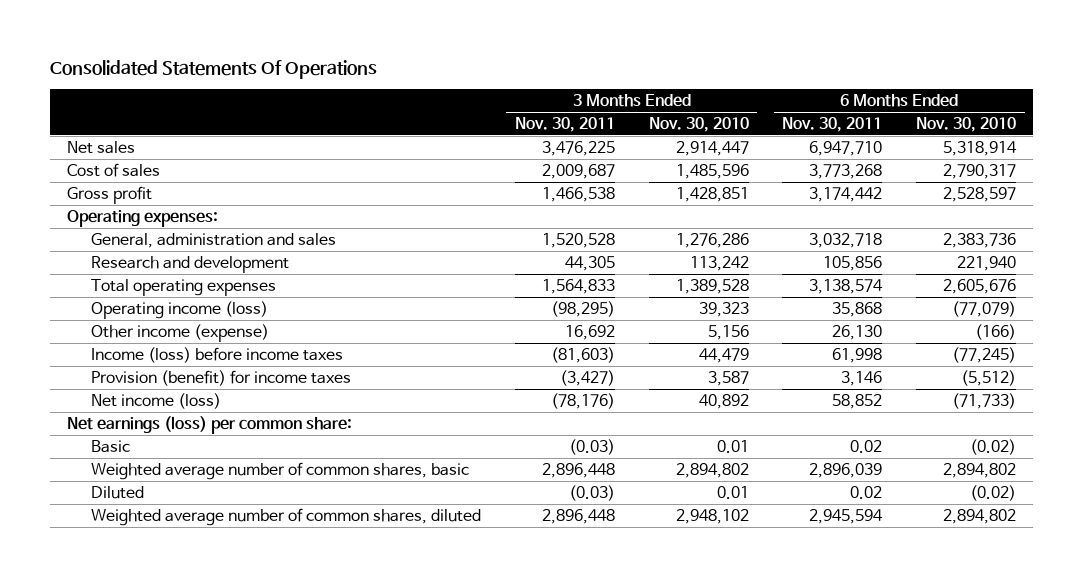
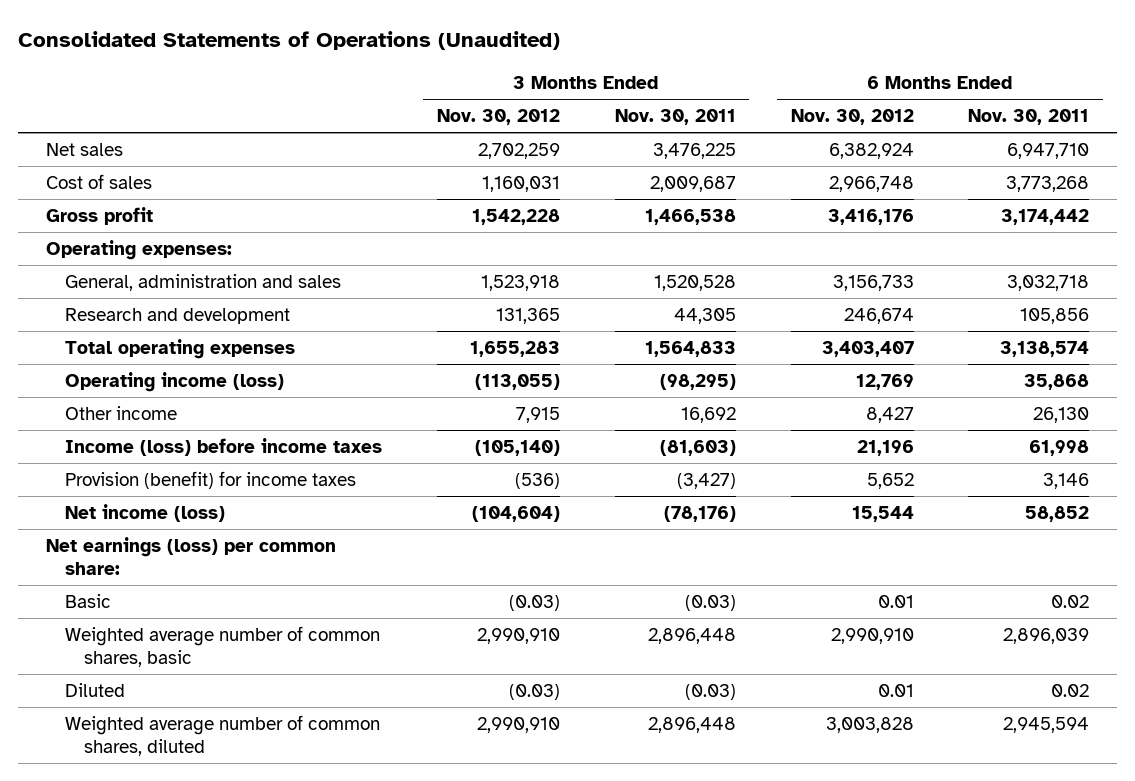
[50,60,378,80] Consolidated Statements Of Operations -> [18,31,561,51] Consolidated Statements of Operations (Unaudited)
[648,116,749,132] Nov. 30, 2010 -> none
[916,116,1017,132] Nov. 30, 2010 -> none
none -> [436,109,560,126] Nov. 30, 2012
none -> [790,109,914,126] Nov. 30, 2012
[91,323,270,342] Other income (expense) -> [64,405,177,420] Other income

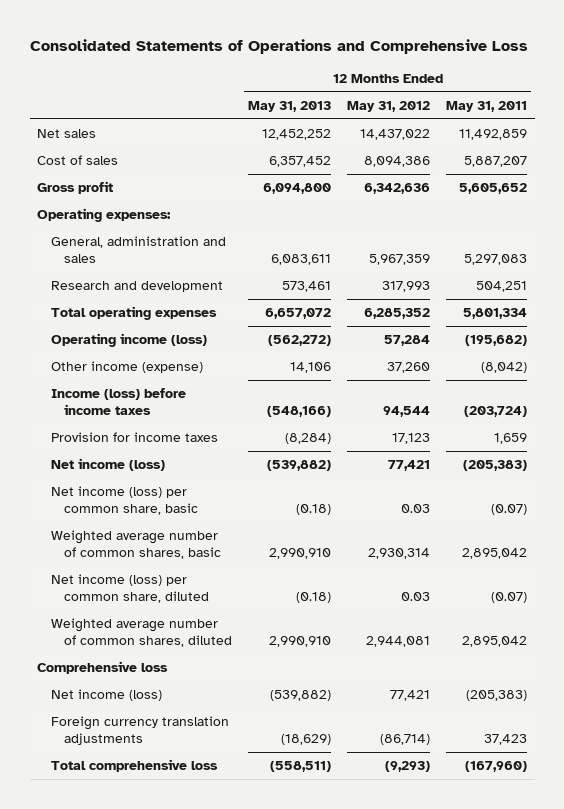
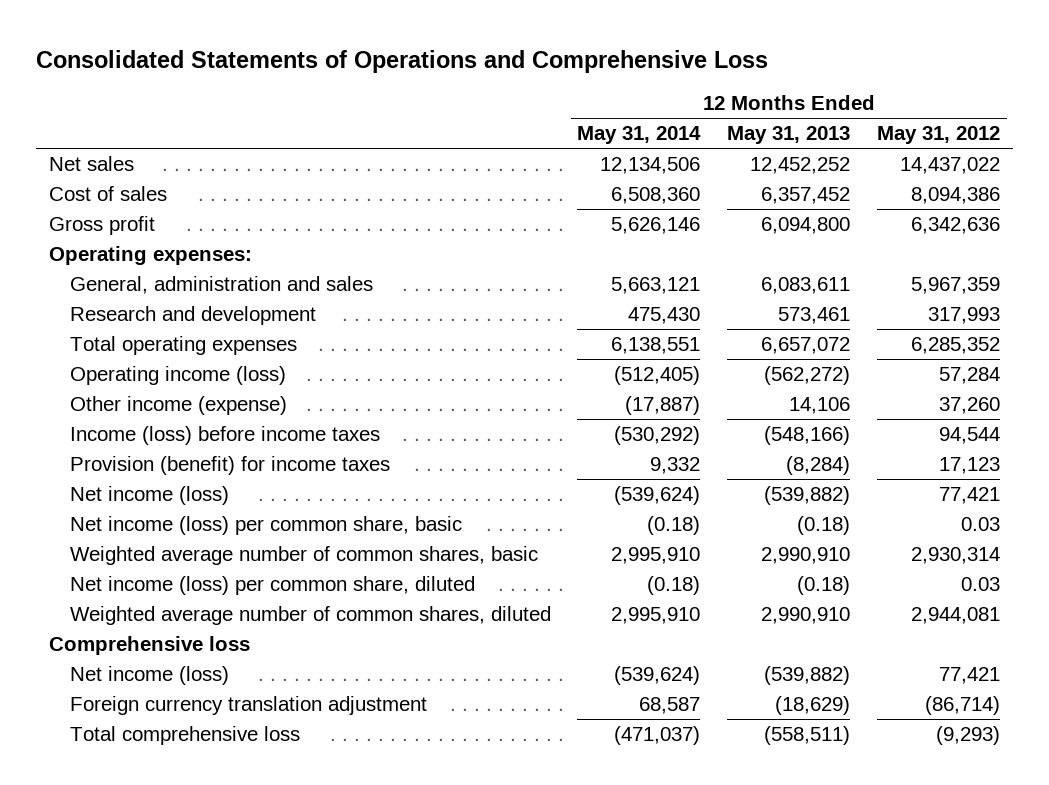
[445,100,527,112] May 31, 2011 -> none
none -> [577,126,702,145] May 31, 2014
[50,432,218,443] Provision for income taxes -> [69,456,390,476] Provision (benefit) for income taxes
[50,716,229,746] Foreign currency translation adjustments -> [69,696,427,716] Foreign currency translation adjustment

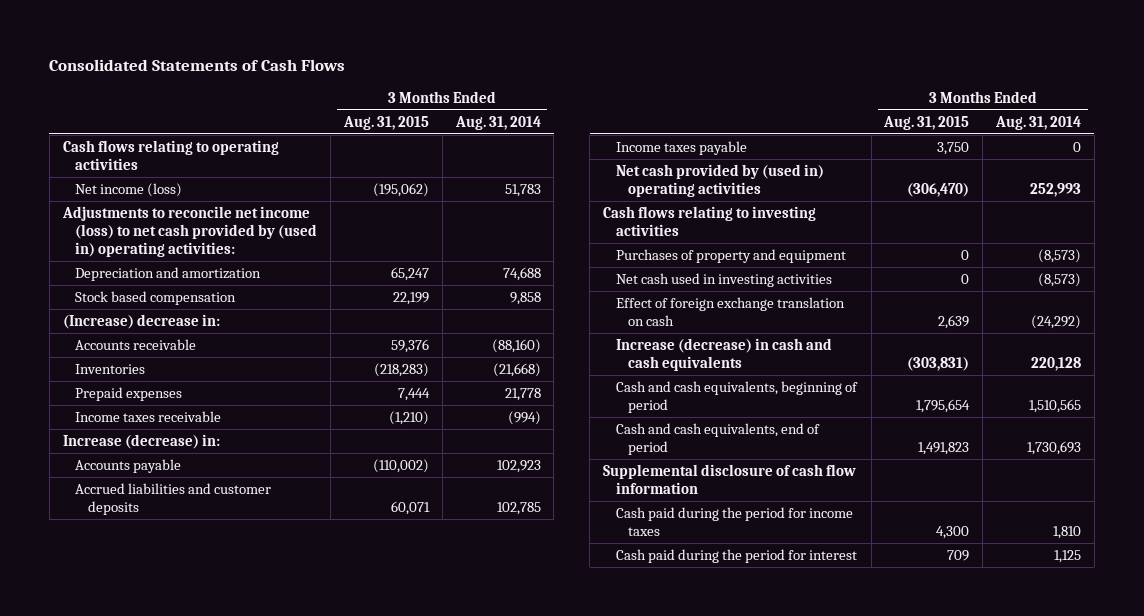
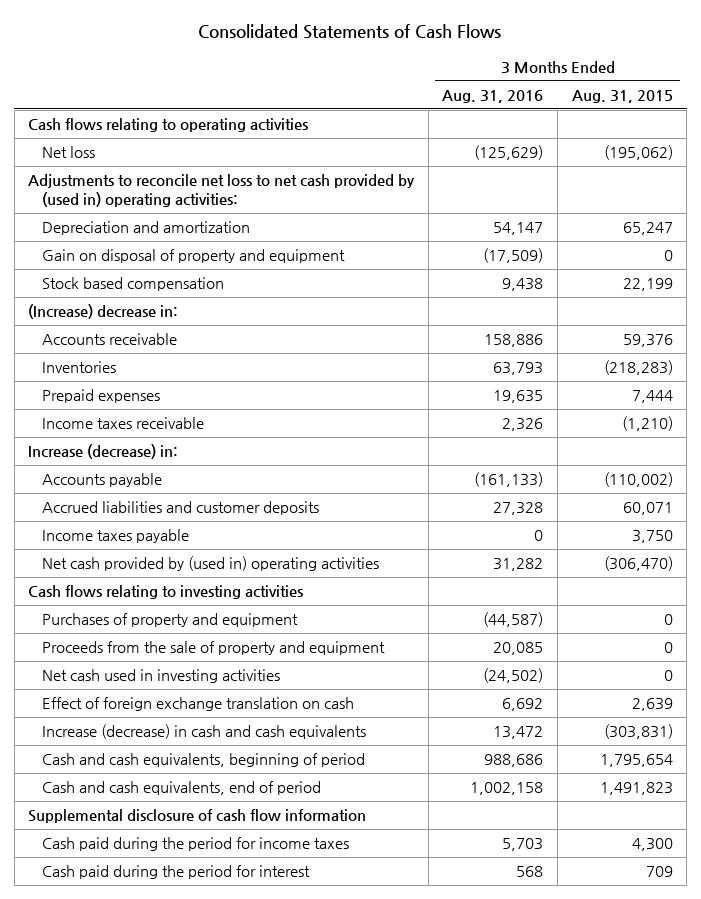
[454,115,541,130] Aug. 31, 2014 -> none
none -> [442,89,544,103] Aug. 31, 2016
[75,182,183,197] Net income (loss) -> [41,146,95,159] Net loss
[61,205,318,257] Adjustments to reconcile net income (loss) to net cash provided by (used in) operating activities: -> [28,174,416,207] Adjustments to reconcile net loss to net cash provided by (used in) operating activities:
none -> [41,249,345,264] Gain on disposal of property and equipment
none -> [41,641,385,656] Proceeds from the sale of property and equipment

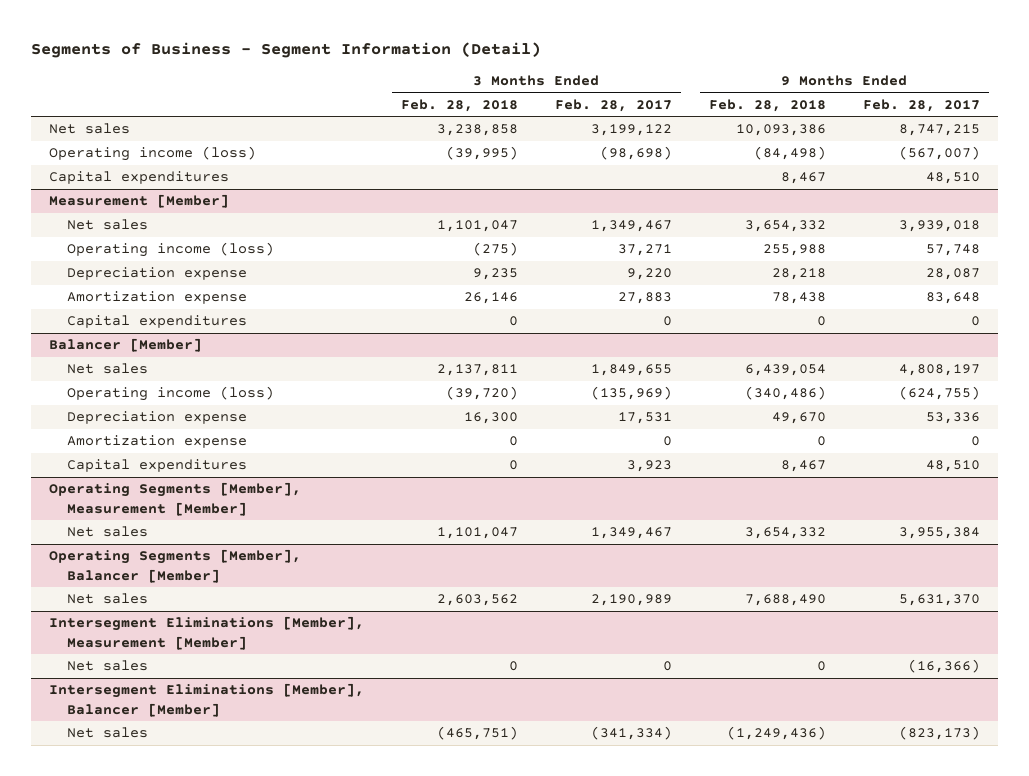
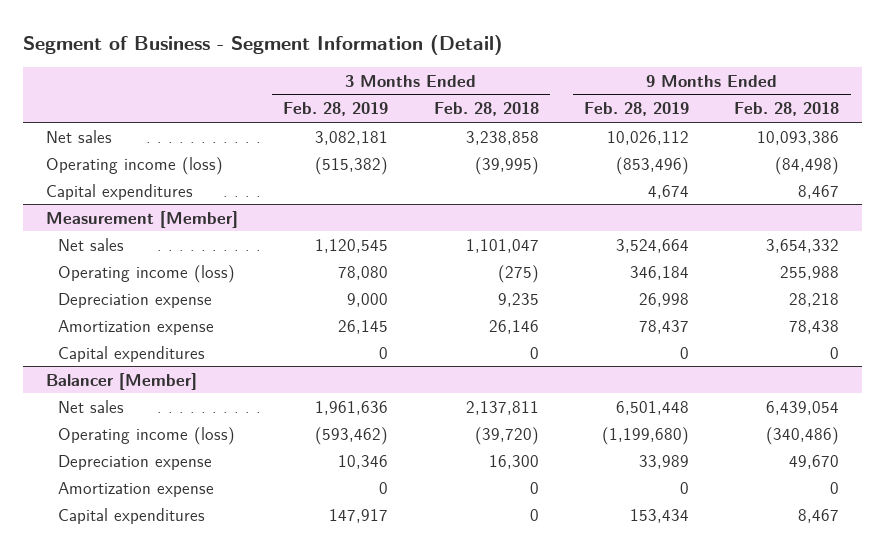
[30,41,541,58] Segments of Business - Segment Information (Detail) -> [23,35,504,56] Segment of Business - Segment Information (Detail)
[554,98,672,112] Feb. 28, 2017 -> none
[862,98,980,112] Feb. 28, 2017 -> none
none -> [283,102,389,117] Feb. 28, 2019
none -> [583,102,689,117] Feb. 28, 2019
[49,482,302,516] Operating Segments [Member], Measurement [Member] -> none
[66,526,148,538] Net sales -> none
[49,549,302,583] Operating Segments [Member], Balancer [Member] -> none
[66,593,148,605] Net sales -> none
[49,616,365,650] Intersegment Eliminations [Member], Measurement [Member] -> none
[66,660,148,672] Net sales -> none
[49,683,365,717] Intersegment Eliminations [Member], Balancer [Member] -> none
[66,727,148,739] Net sales -> none

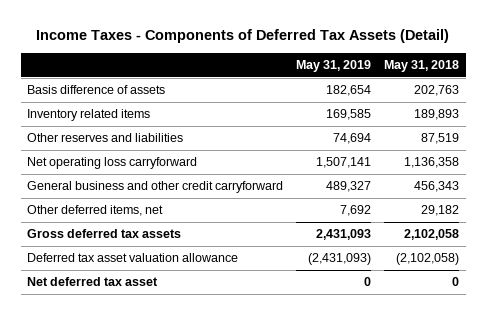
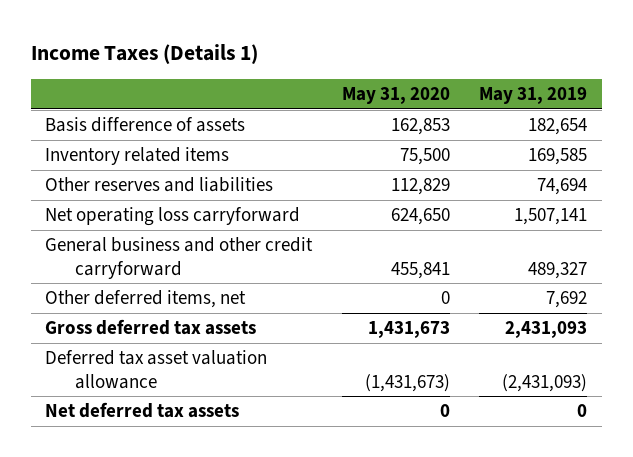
[36,29,450,44] Income Taxes - Components of Deferred Tax Assets (Detail) -> [30,44,258,65] Income Taxes (Details 1)
[384,60,460,73] May 31, 2018 -> none
none -> [341,86,450,104] May 31, 2020
[27,277,159,287] Net deferred tax asset -> [45,402,240,419] Net deferred tax assets

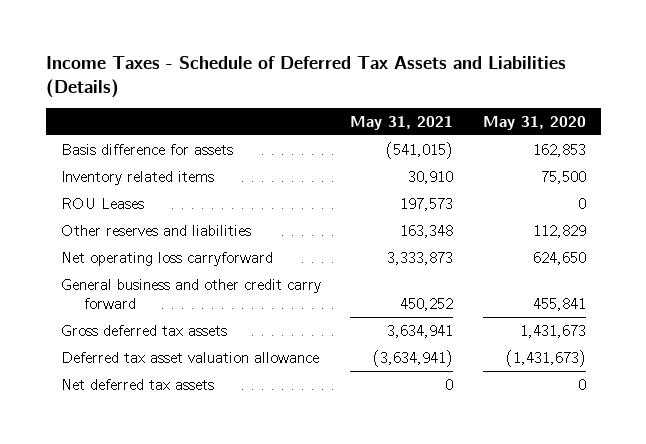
[30,44,258,65] Income Taxes (Details 1) -> [45,56,566,99] Income Taxes - Schedule of Deferred Tax Assets and Liabilities (Details)
[479,86,588,104] May 31, 2019 -> none
none -> [350,115,454,130] May 31, 2021
[45,117,246,133] Basis difference of assets -> [60,143,233,155] Basis difference for assets
none -> [60,197,144,209] ROU Leases
[45,290,247,309] Other deferred items, net -> none
[45,237,314,279] General business and other credit carryforward -> [60,278,321,310] General business and other credit carry forward

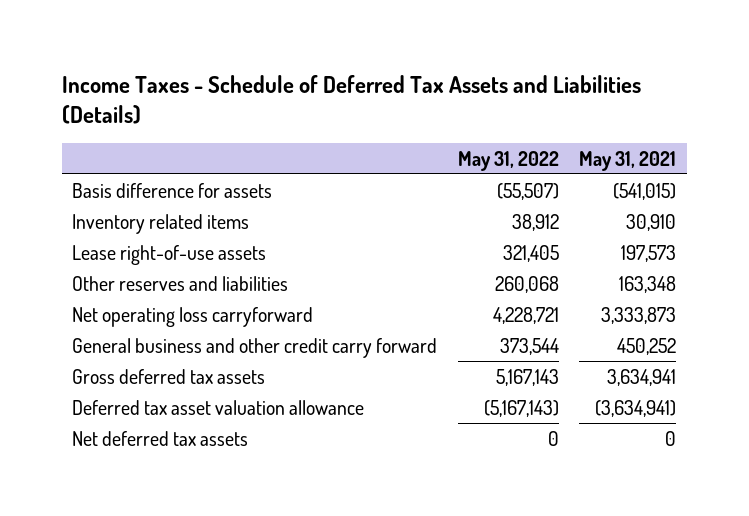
[482,115,586,130] May 31, 2020 -> none
none -> [457,150,559,171] May 31, 2022
[60,197,144,209] ROU Leases -> [72,244,267,265] Lease right-of-use assets

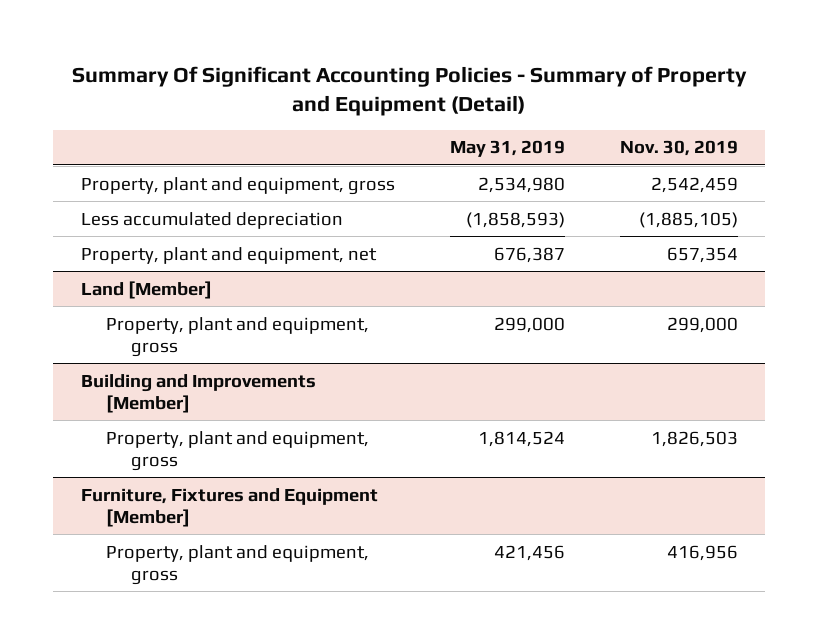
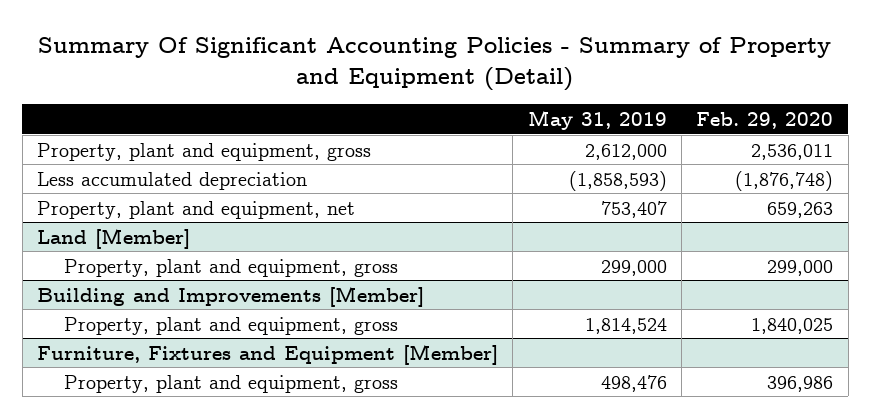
[619,140,738,157] Nov. 30, 2019 -> none
none -> [696,111,834,129] Feb. 29, 2020
[477,176,565,193] 2,534,980 -> [584,143,667,160] 2,612,000
[493,246,565,263] 676,387 -> [600,200,667,218] 753,407
[493,544,565,561] 421,456 -> [600,374,667,392] 498,476

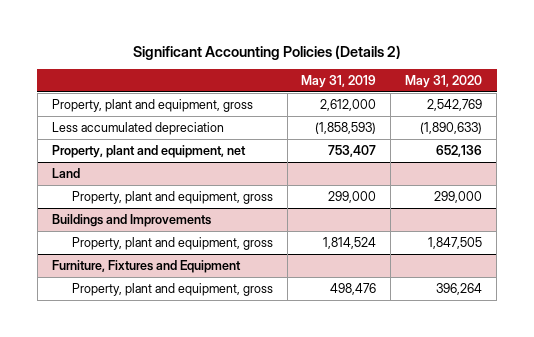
[38,37,832,92] Summary Of Significant Accounting Policies - Summary of Property and Equipment (Detail) -> [132,44,401,60] Significant Accounting Policies (Details 2)
[696,111,834,129] Feb. 29, 2020 -> none
none -> [405,75,483,89] May 31, 2020
[37,227,191,249] Land [Member] -> [51,167,80,178] Land
[37,285,425,307] Building and Improvements [Member] -> [51,213,211,227] Buildings and Improvements
[37,343,499,365] Furniture, Fixtures and Equipment [Member] -> [51,259,241,273] Furniture, Fixtures and Equipment

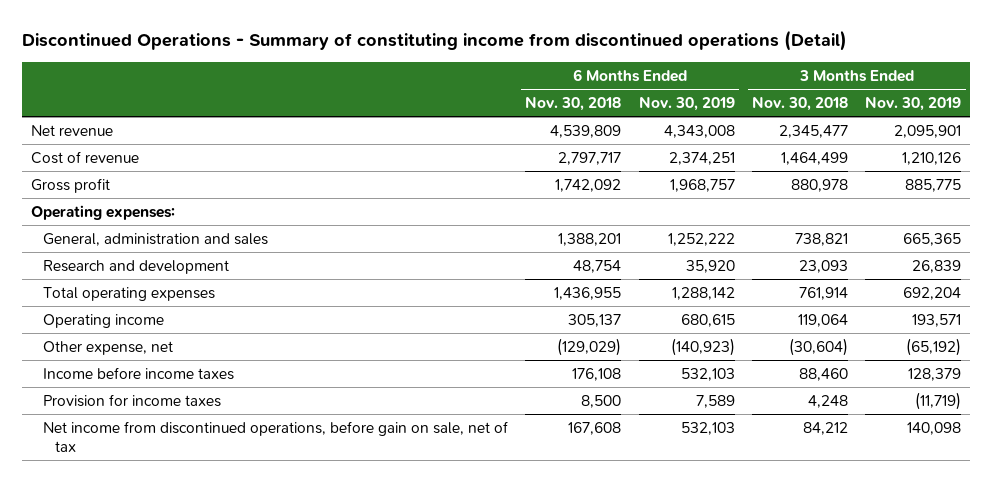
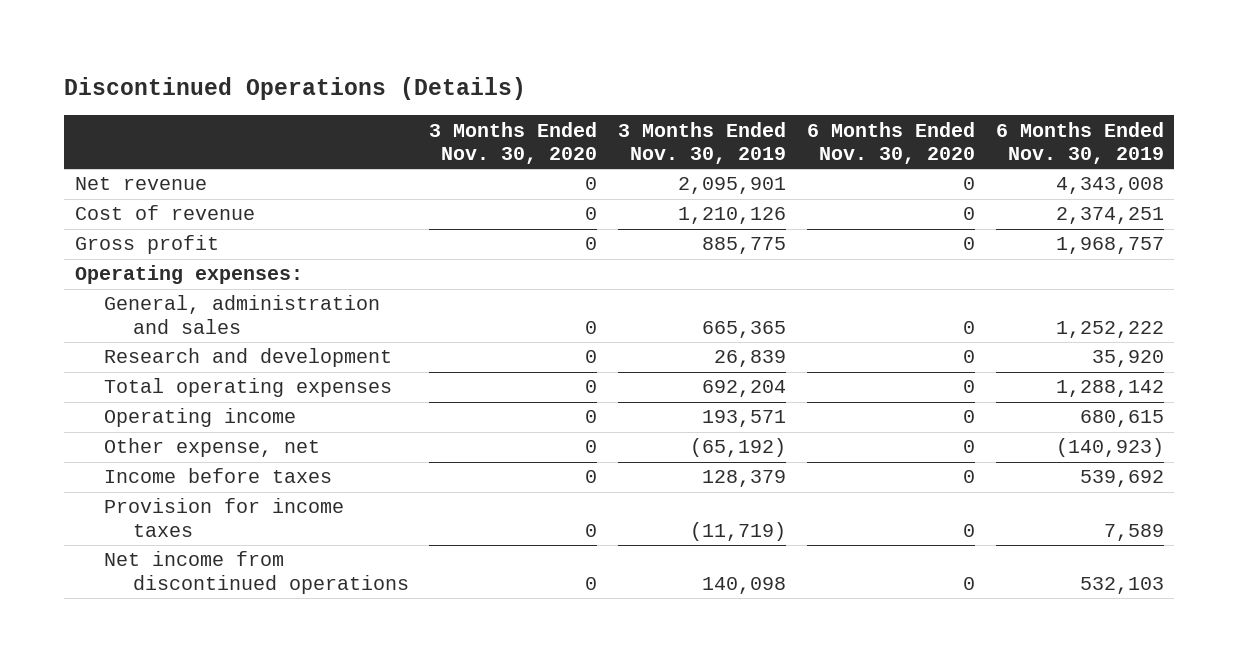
[22,30,848,52] Discontinued Operations - Summary of constituting income from discontinued operations (Detail) -> [64,77,527,101] Discontinued Operations (Details)
[525,96,622,111] Nov. 30, 2018 -> none
[752,96,849,111] Nov. 30, 2018 -> none
none -> [429,121,598,165] 3 Months Ended Nov. 30, 2020
none -> [807,121,976,165] 6 Months Ended Nov. 30, 2020
[43,366,235,380] Income before income taxes -> [103,468,332,484] Income before taxes
[680,367,735,381] 532,103 -> [1079,470,1164,488] 539,692
[43,420,509,452] Net income from discontinued operations, before gain on sale, net of tax -> [103,551,409,594] Net income from discontinued operations

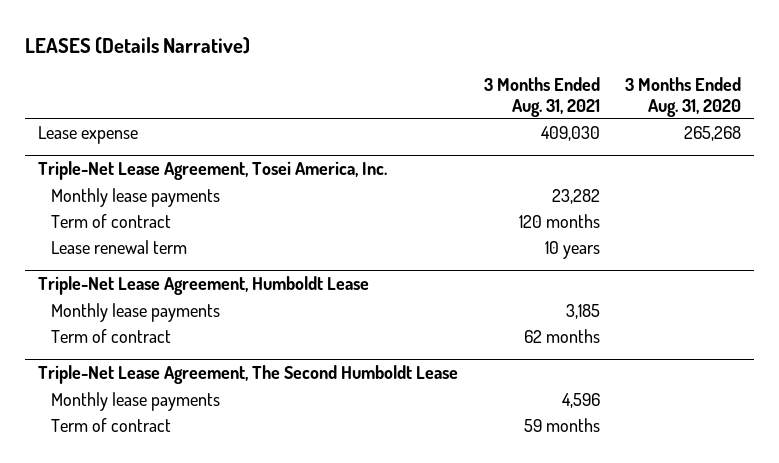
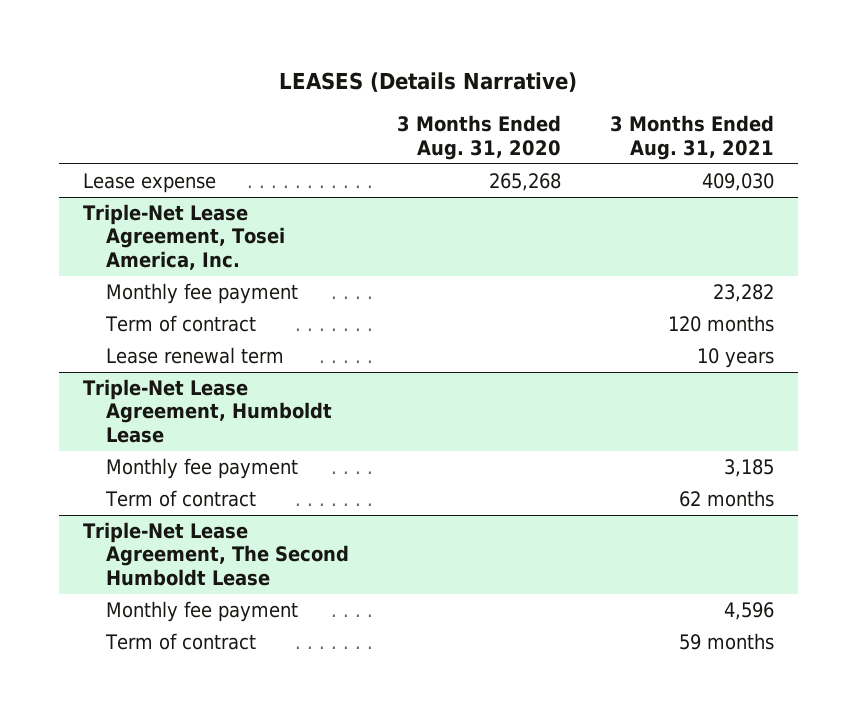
[51,187,221,207] Monthly lease payments -> [106,283,299,305] Monthly fee payment
[51,302,221,322] Monthly lease payments -> [106,458,299,480] Monthly fee payment
[51,391,221,411] Monthly lease payments -> [106,601,299,623] Monthly fee payment

